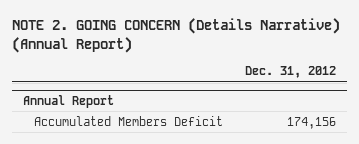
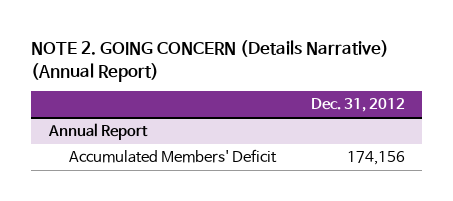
[34,115,224,126] Accumulated Members Deficit -> [68,149,277,164] Accumulated Members' Deficit

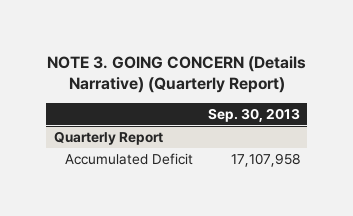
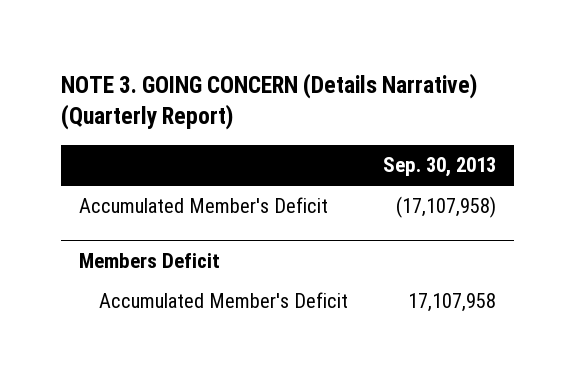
[53,130,163,145] Quarterly Report -> none
[64,152,193,165] Accumulated Deficit -> [78,197,328,214] Accumulated Member's Deficit
[230,152,300,167] 17,107,958 -> [396,196,497,219] (17,107,958)
none -> [78,252,220,268] Members Deficit
none -> [98,292,348,309] Accumulated Member's Deficit

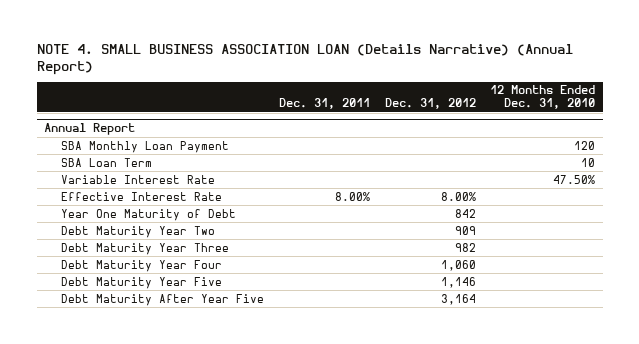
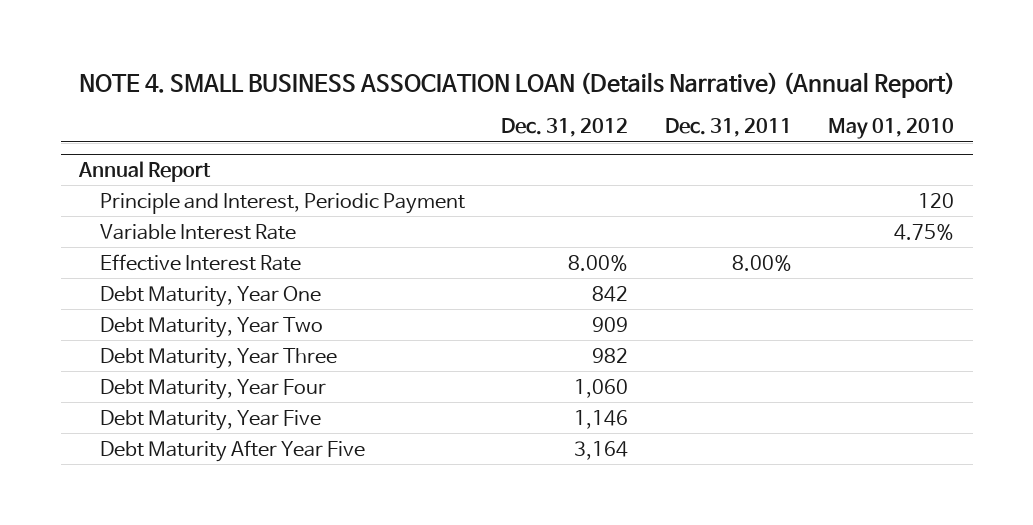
[490,85,596,110] 12 Months Ended Dec. 31, 2010 -> none
none -> [828,118,955,140] May 01, 2010
[61,140,230,153] SBA Monthly Loan Payment -> none
[61,157,153,167] SBA Loan Term -> none
none -> [100,192,466,214] Principle and Interest, Periodic Payment
[61,208,237,221] Year One Maturity of Debt -> [100,285,322,307] Debt Maturity, Year One
[61,225,216,238] Debt Maturity Year Two -> [100,316,324,338] Debt Maturity, Year Two
[61,242,230,255] Debt Maturity Year Three -> [100,347,338,369] Debt Maturity, Year Three
[61,259,223,272] Debt Maturity Year Four -> [100,378,327,400] Debt Maturity, Year Four
[61,276,223,289] Debt Maturity Year Five -> [100,409,322,431] Debt Maturity, Year Five

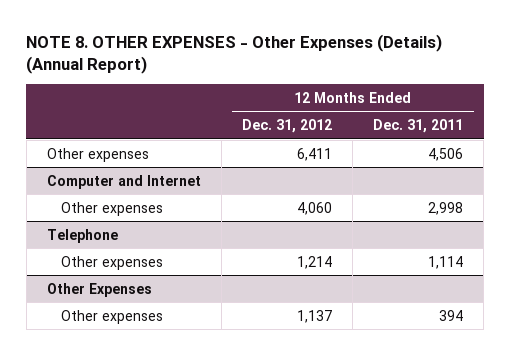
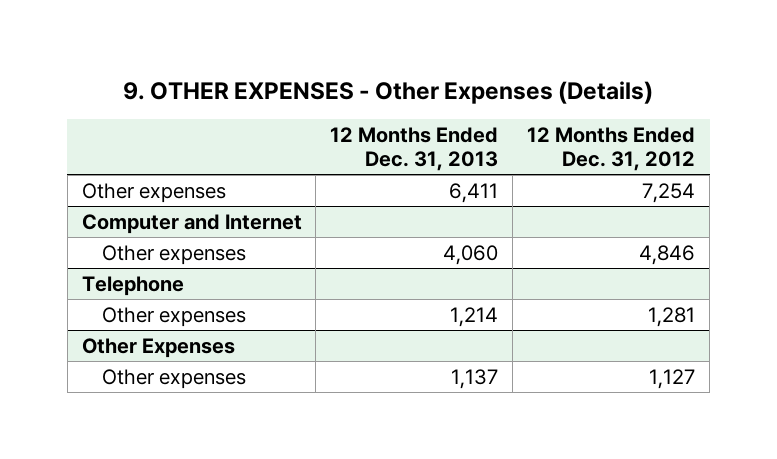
[26,34,443,75] NOTE 8. OTHER EXPENSES - Other Expenses (Details) (Annual Report) -> [123,80,654,104] 9. OTHER EXPENSES - Other Expenses (Details)
[373,119,464,134] Dec. 31, 2011 -> none
none -> [330,126,499,171] 12 Months Ended Dec. 31, 2013
[297,147,333,161] 6,411 -> [642,182,696,203] 7,254
[297,201,333,215] 4,060 -> [639,244,696,265] 4,846
[297,255,333,269] 1,214 -> [648,306,696,327] 1,281
[297,309,333,323] 1,137 -> [649,368,696,389] 1,127

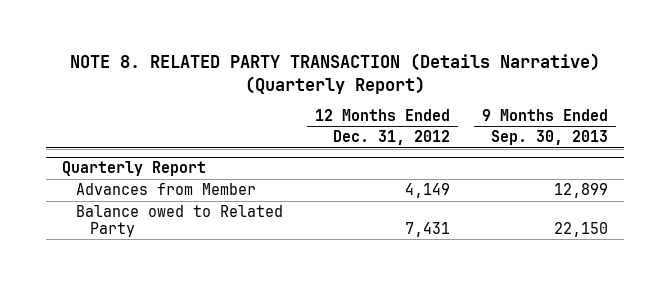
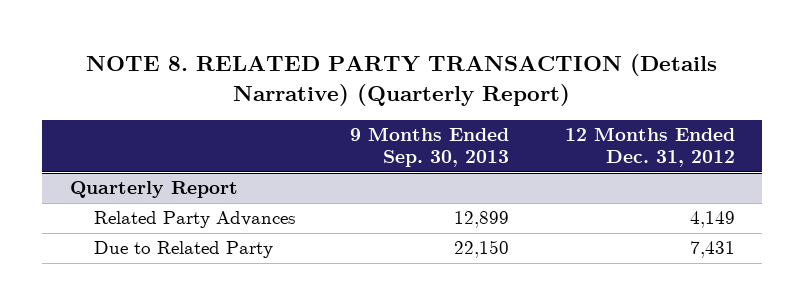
[76,182,257,195] Advances from Member -> [93,211,295,229] Related Party Advances
[76,204,284,237] Balance owed to Related Party -> [93,241,273,259] Due to Related Party

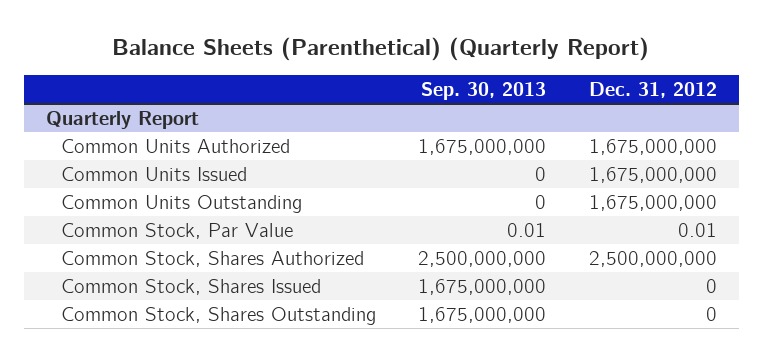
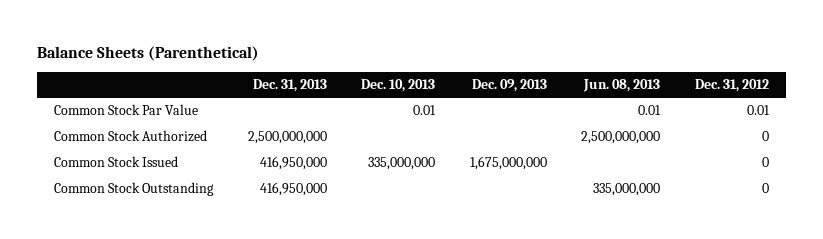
[112,37,650,62] Balance Sheets (Parenthetical) (Quarterly Report) -> [37,46,260,62] Balance Sheets (Parenthetical)
[421,82,547,101] Sep. 30, 2013 -> none
none -> [252,79,327,93] Dec. 31, 2013
none -> [361,79,436,93] Dec. 10, 2013
none -> [471,79,547,93] Dec. 09, 2013
none -> [583,79,661,93] Jun. 08, 2013
[45,110,199,129] Quarterly Report -> none
[60,138,290,153] Common Units Authorized -> none
[60,166,247,181] Common Units Issued -> none
[60,194,302,213] Common Units Outstanding -> none
[60,222,293,239] Common Stock, Par Value -> [54,104,199,116] Common Stock Par Value
[60,250,364,267] Common Stock, Shares Authorized -> [54,130,208,143] Common Stock Authorized
[589,250,718,267] 2,500,000,000 -> [761,131,769,142] 0
[60,278,321,295] Common Stock, Shares Issued -> [54,156,179,168] Common Stock Issued
[60,306,376,325] Common Stock, Shares Outstanding -> [54,182,215,197] Common Stock Outstanding

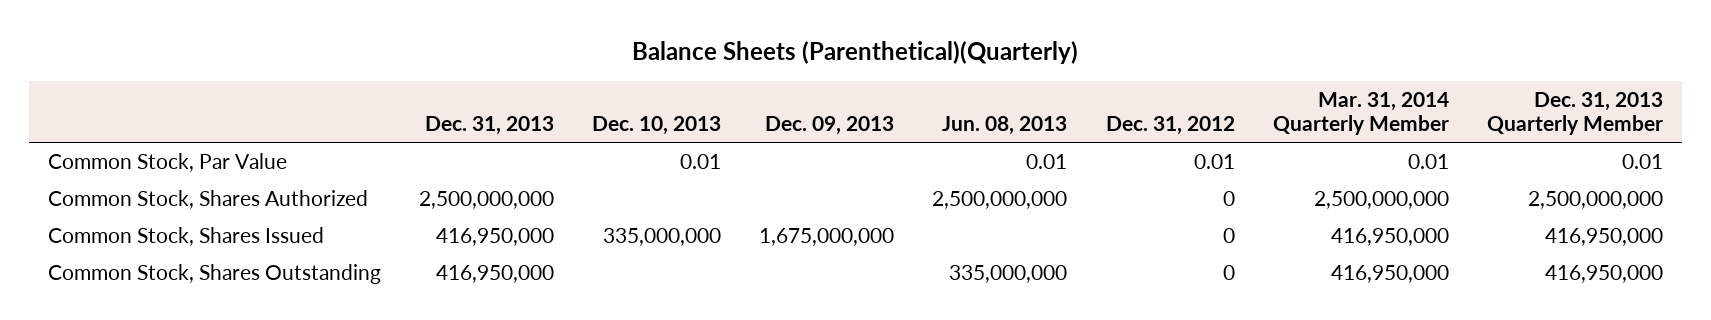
[37,46,260,62] Balance Sheets (Parenthetical) -> [632,41,1079,65] Balance Sheets (Parenthetical)(Quarterly)
none -> [1272,91,1449,136] Mar. 31, 2014 Quarterly Member
none -> [1487,91,1664,136] Dec. 31, 2013 Quarterly Member
[54,104,199,116] Common Stock Par Value -> [47,153,287,173] Common Stock, Par Value
[54,130,208,143] Common Stock Authorized -> [47,190,368,210] Common Stock, Shares Authorized
[54,156,179,168] Common Stock Issued -> [47,227,324,247] Common Stock, Shares Issued
[54,182,215,197] Common Stock Outstanding -> [47,264,381,285] Common Stock, Shares Outstanding

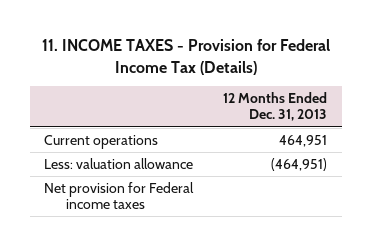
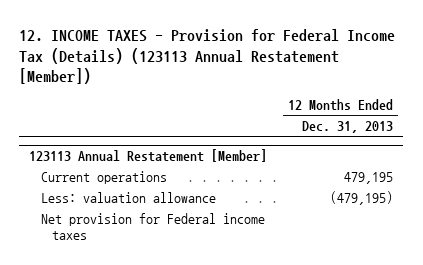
[41,39,330,75] 11. INCOME TAXES - Provision for Federal Income Tax (Details) -> [19,28,396,85] 12. INCOME TAXES - Provision for Federal Income Tax (Details) (123113 Annual Restatement [Member])
none -> [29,149,268,163] 123113 Annual Restatement [Member]
[278,134,327,147] 464,951 -> [344,171,394,184] 479,195
[270,157,327,171] (464,951) -> [330,190,394,205] (479,195)

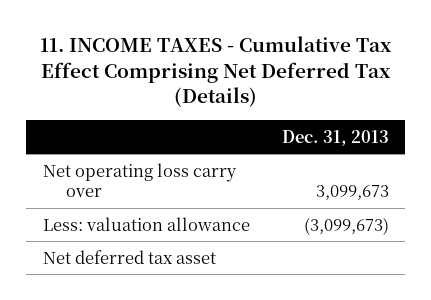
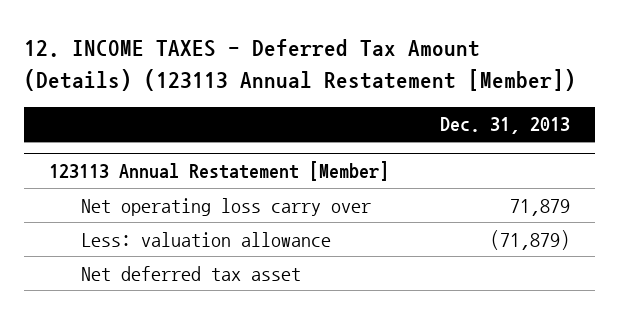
[39,36,392,108] 11. INCOME TAXES - Cumulative Tax Effect Comprising Net Deferred Tax (Details) -> [24,39,577,91] 12. INCOME TAXES - Deferred Tax Amount (Details) (123113 Annual Restatement [Member])
none -> [49,161,390,182] 123113 Annual Restatement [Member]
[315,185,389,201] 3,099,673 -> [509,198,570,216] 71,879
[303,216,389,235] (3,099,673) -> [489,229,570,250] (71,879)

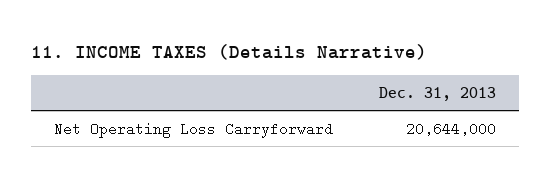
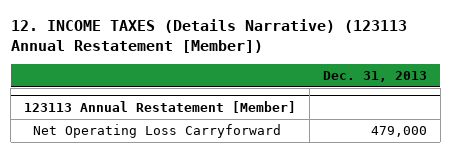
[31,44,428,61] 11. INCOME TAXES (Details Narrative) -> [10,18,407,54] 12. INCOME TAXES (Details Narrative) (123113 Annual Restatement [Member])
none -> [24,101,297,114] 123113 Annual Restatement [Member]
[406,121,497,136] 20,644,000 -> [370,126,427,138] 479,000

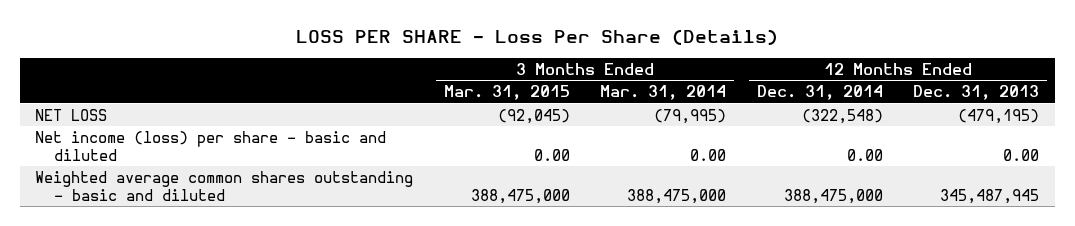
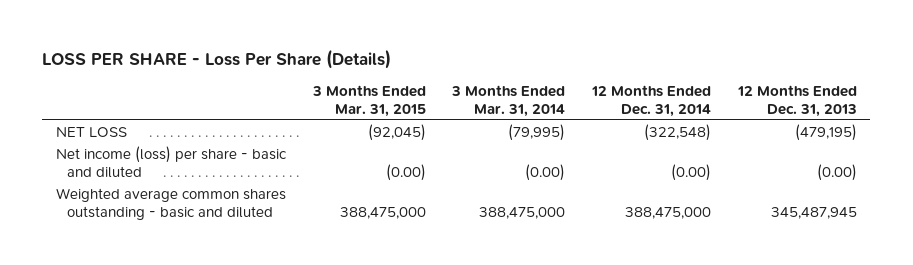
[533,149,570,162] 0.00 -> [385,163,426,181] (0.00)
[690,149,727,162] 0.00 -> [525,163,566,181] (0.00)
[846,149,883,162] 0.00 -> [671,163,712,181] (0.00)
[1003,149,1040,162] 0.00 -> [817,163,858,181] (0.00)

